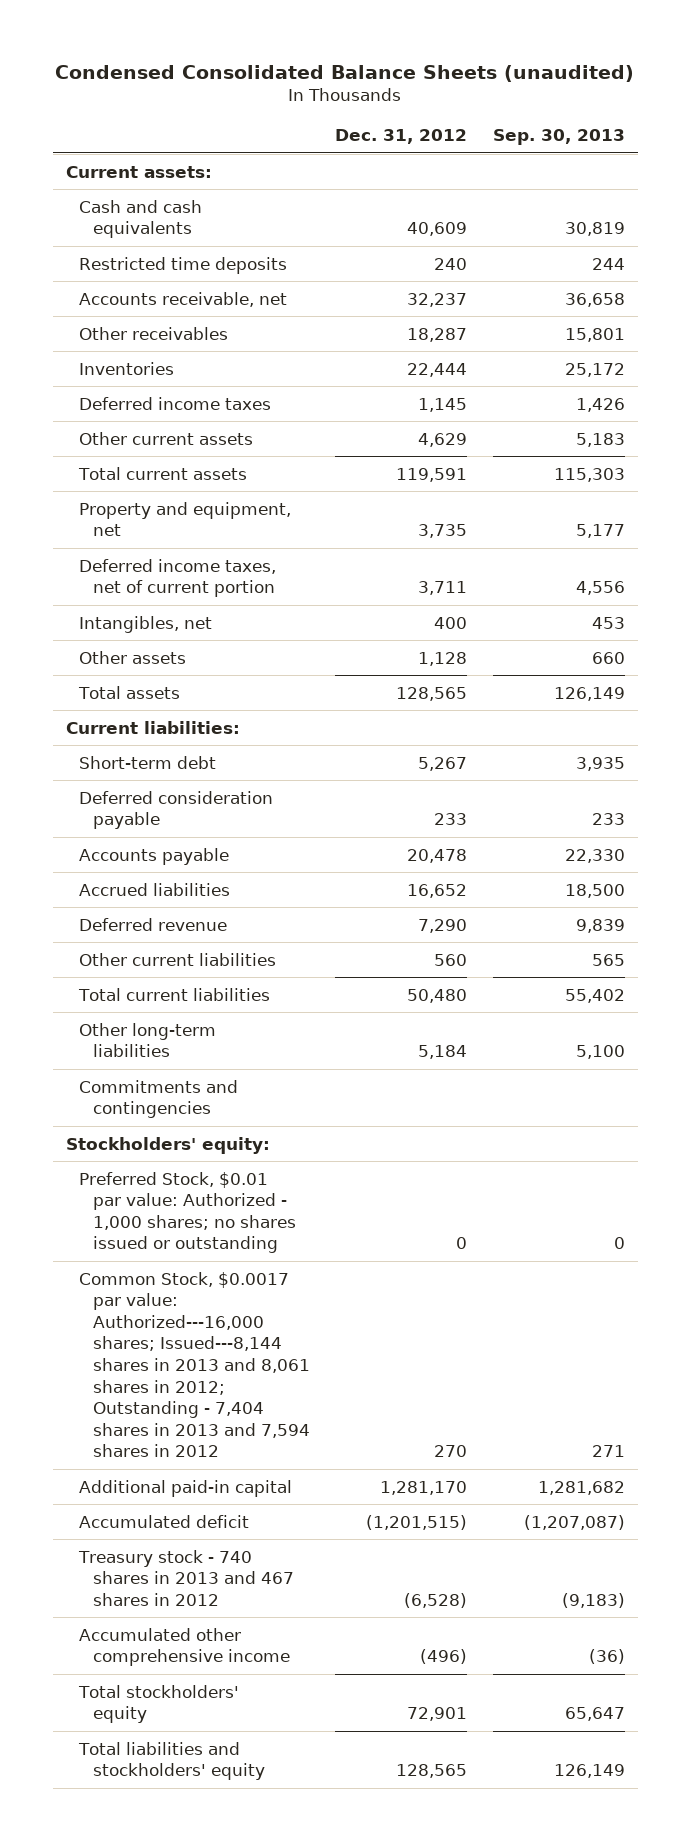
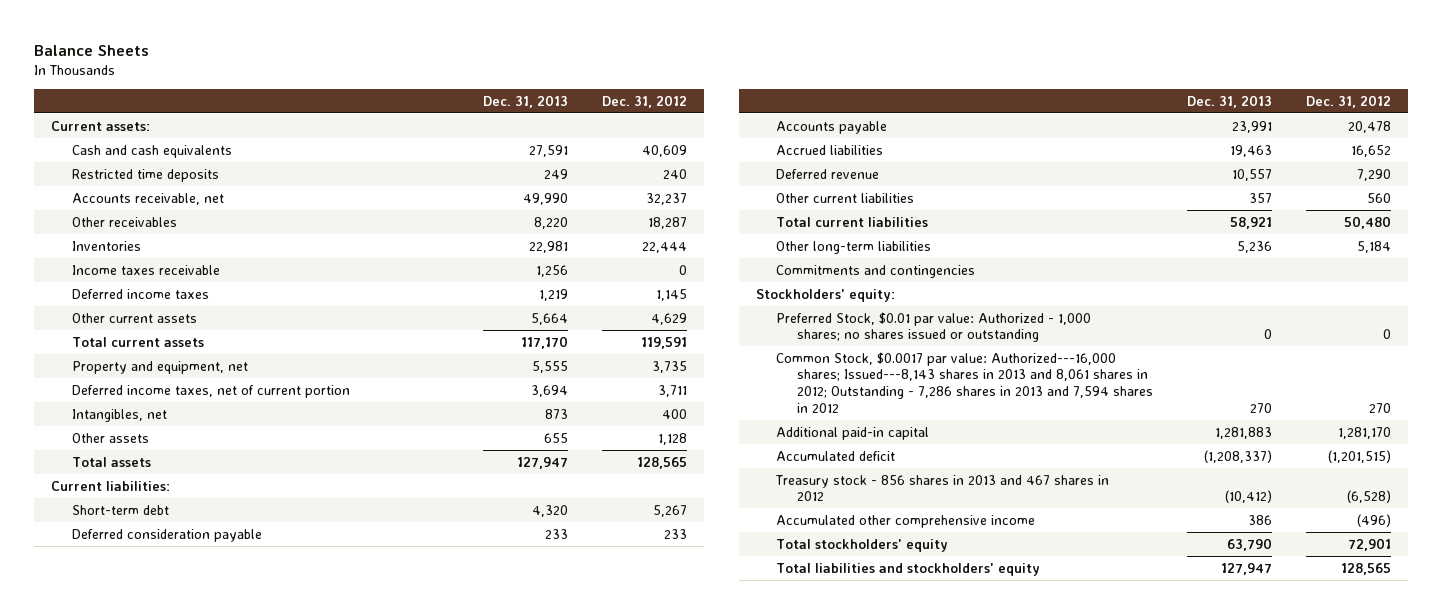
[55,64,635,82] Condensed Consolidated Balance Sheets (unaudited) -> [34,45,150,57] Balance Sheets
[492,129,625,146] Sep. 30, 2013 -> none
none -> [482,94,568,108] Dec. 31, 2013
none -> [71,264,220,275] Income taxes receivable
[79,1271,310,1458] Common Stock, $0.0017 par value: Authorized---16,000 shares; Issued---8,144 shares in 2013 and 8,061 shares in 2012; Outstanding - 7,404 shares in 2013 and 7,594 shares in 2012 -> [776,351,1153,413] Common Stock, $0.0017 par value: Authorized---16,000 shares; Issued---8,143 shares in 2013 and 8,061 shares in 2012; Outstanding - 7,286 shares in 2013 and 7,594 shares in 2012
[78,1549,294,1606] Treasury stock - 740 shares in 2013 and 467 shares in 2012 -> [775,474,1110,502] Treasury stock - 856 shares in 2013 and 467 shares in 2012

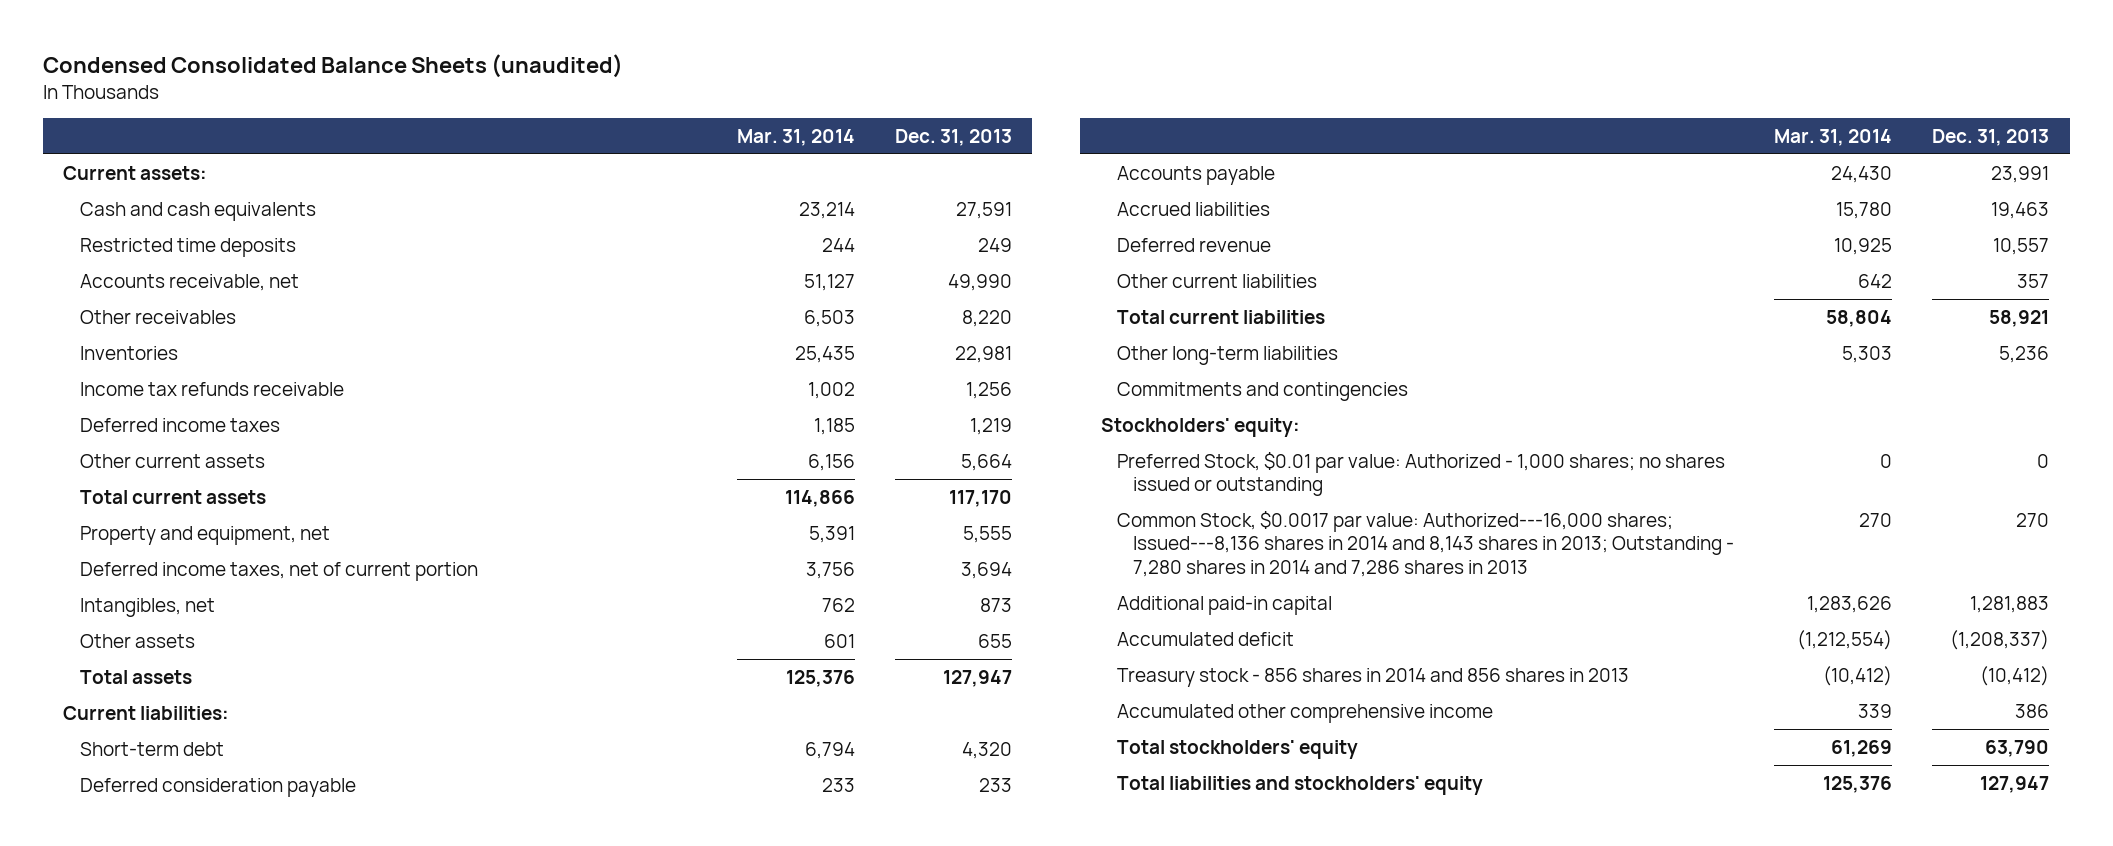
[34,45,150,57] Balance Sheets -> [43,54,624,79] Condensed Consolidated Balance Sheets (unaudited)
[601,94,687,108] Dec. 31, 2012 -> none
none -> [736,128,855,146] Mar. 31, 2014
[71,264,220,275] Income taxes receivable -> [79,381,344,396] Income tax refunds receivable
[776,351,1153,413] Common Stock, $0.0017 par value: Authorized---16,000 shares; Issued---8,143 shares in 2013 and 8,061 shares in 2012; Outstanding - 7,286 shares in 2013 and 7,594 shares in 2012 -> [1116,510,1734,578] Common Stock, $0.0017 par value: Authorized---16,000 shares; Issued---8,136 shares in 2014 and 8,143 shares in 2013; Outstanding - 7,280 shares in 2014 and 7,286 shares in 2013
[775,474,1110,502] Treasury stock - 856 shares in 2013 and 467 shares in 2012 -> [1116,667,1629,687] Treasury stock - 856 shares in 2014 and 856 shares in 2013

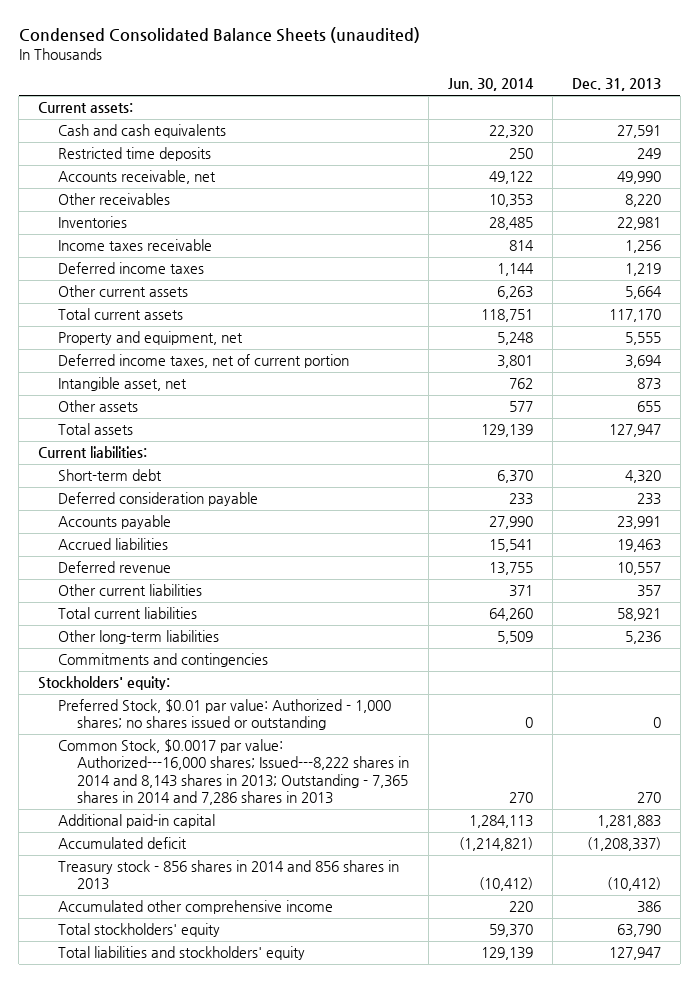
[736,128,855,146] Mar. 31, 2014 -> none
none -> [447,78,534,92] Jun. 30, 2014
[79,381,344,396] Income tax refunds receivable -> [57,239,212,252] Income taxes receivable
[79,597,215,617] Intangibles, net -> [57,377,187,392] Intangible asset, net
[1116,510,1734,578] Common Stock, $0.0017 par value: Authorized---16,000 shares; Issued---8,136 shares in 2014 and 8,143 shares in 2013; Outstanding - 7,280 shares in 2014 and 7,286 shares in 2013 -> [57,739,409,806] Common Stock, $0.0017 par value: Authorized---16,000 shares; Issued---8,222 shares in 2014 and 8,143 shares in 2013; Outstanding - 7,365 shares in 2014 and 7,286 shares in 2013

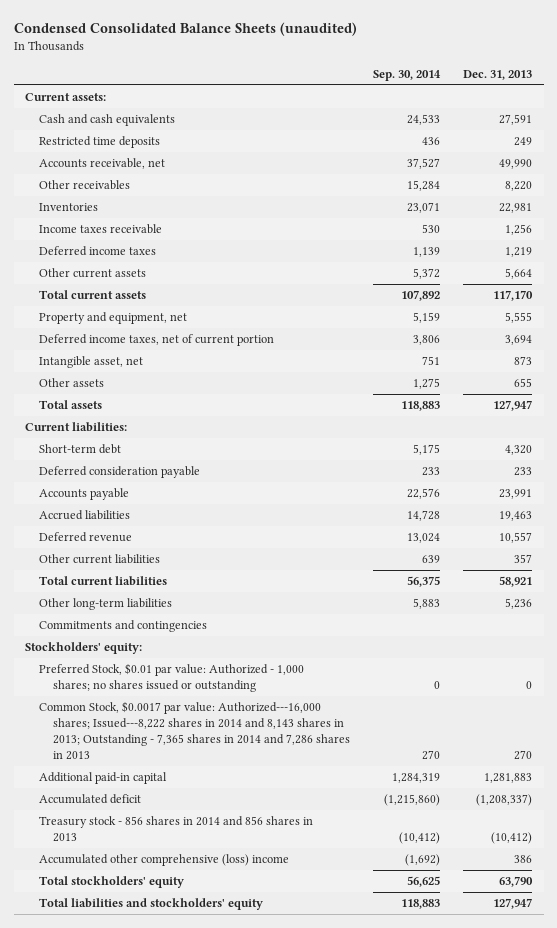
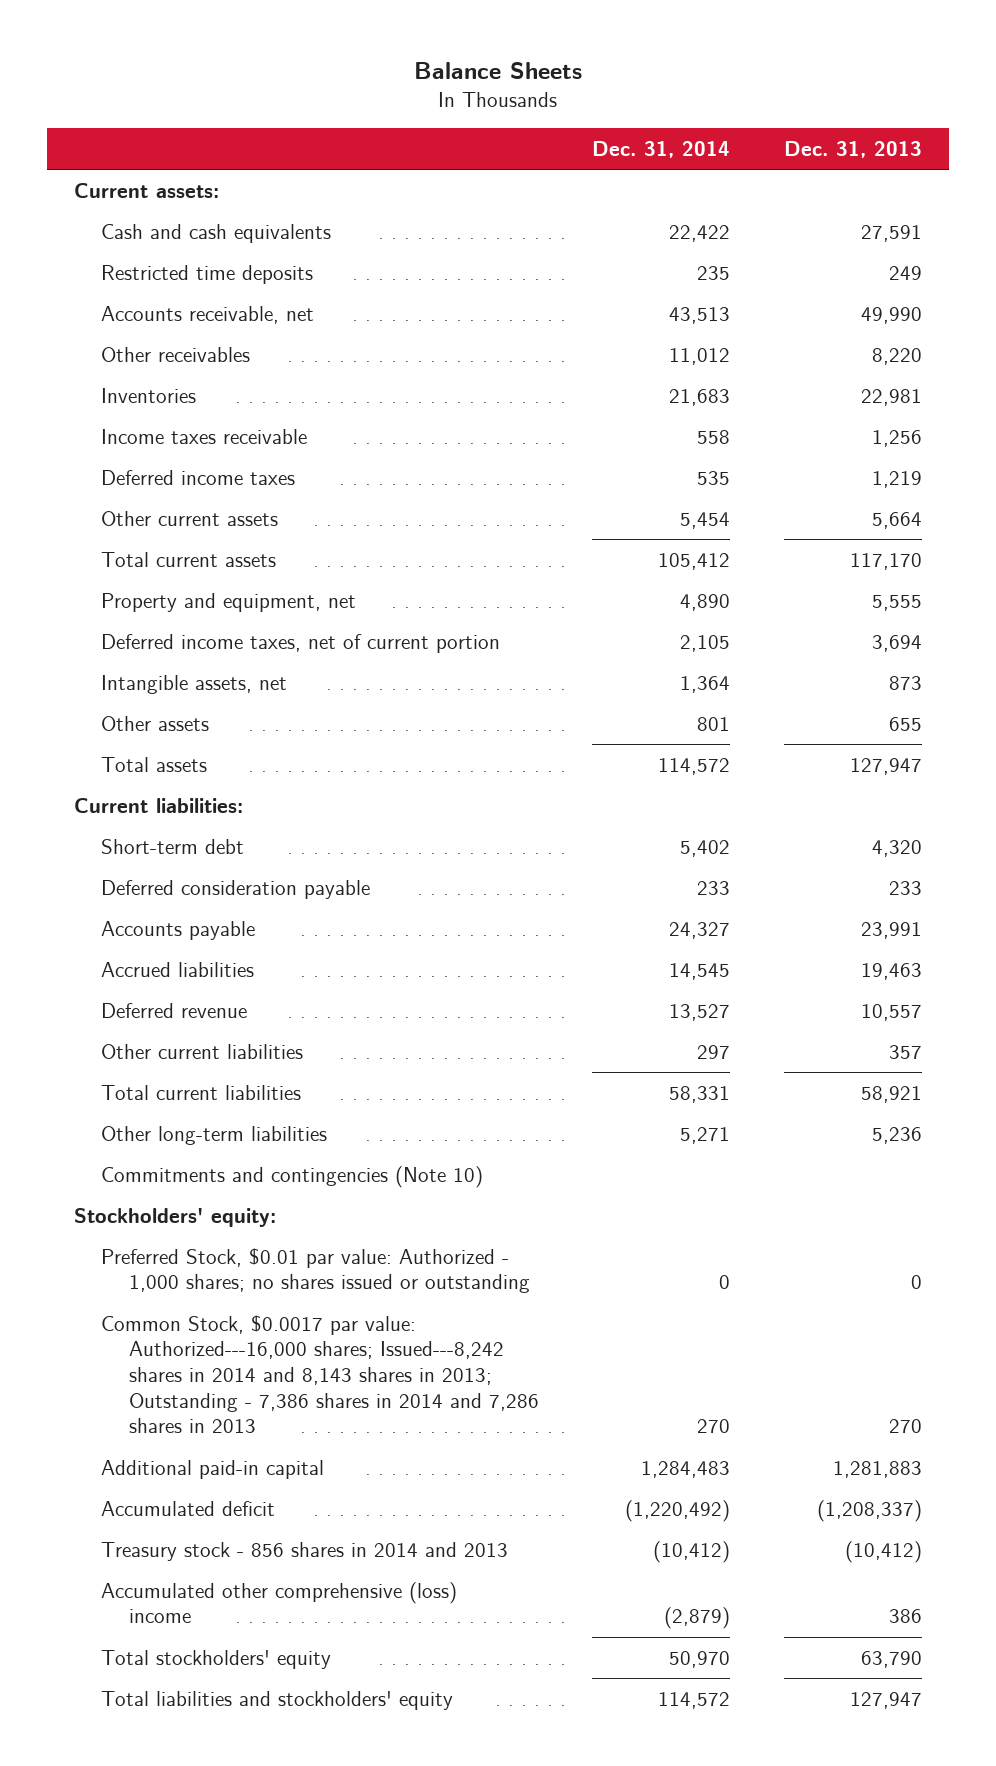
[13,21,357,36] Condensed Consolidated Balance Sheets (unaudited) -> [414,62,583,80] Balance Sheets
[373,69,442,81] Sep. 30, 2014 -> none
none -> [592,140,731,158] Dec. 31, 2014
[39,356,144,369] Intangible asset, net -> [101,674,288,694] Intangible assets, net
[39,620,208,633] Commitments and contingencies -> [101,1165,484,1188] Commitments and contingencies (Note 10)
[39,701,351,761] Common Stock, $0.0017 par value: Authorized---16,000 shares; Issued---8,222 shares in 2014 and 8,143 shares in 2013; Outstanding - 7,365 shares in 2014 and 7,286 shares in 2013 -> [101,1314,539,1434] Common Stock, $0.0017 par value: Authorized---16,000 shares; Issued---8,242 shares in 2014 and 8,143 shares in 2013; Outstanding - 7,386 shares in 2014 and 7,286 shares in 2013
[39,816,314,843] Treasury stock - 856 shares in 2014 and 856 shares in 2013 -> [101,1541,509,1561] Treasury stock - 856 shares in 2014 and 2013

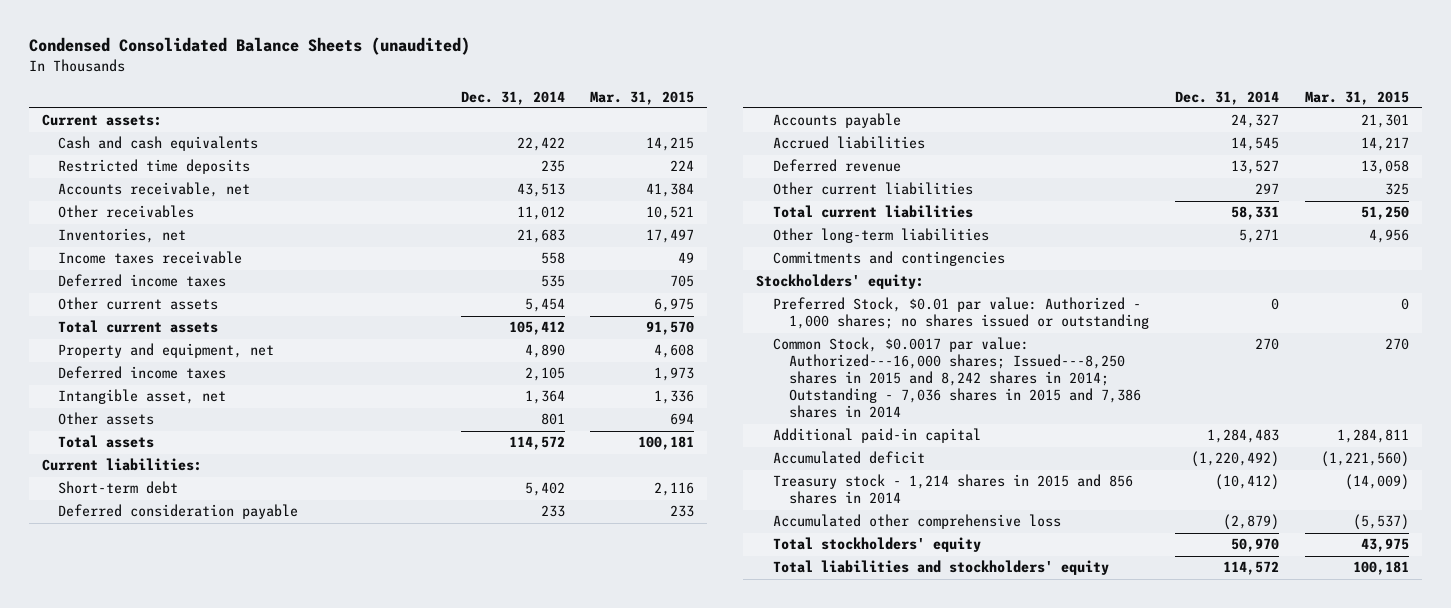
[414,62,583,80] Balance Sheets -> [29,37,471,56] Condensed Consolidated Balance Sheets (unaudited)
[784,140,923,158] Dec. 31, 2013 -> none
none -> [590,90,695,105] Mar. 31, 2015
[101,387,197,403] Inventories -> [58,228,187,244] Inventories, net
[101,633,501,653] Deferred income taxes, net of current portion -> [58,366,227,380] Deferred income taxes
[101,674,288,694] Intangible assets, net -> [58,389,227,405] Intangible asset, net
[101,1165,484,1188] Commitments and contingencies (Note 10) -> [772,251,1005,267] Commitments and contingencies
[101,1314,539,1434] Common Stock, $0.0017 par value: Authorized---16,000 shares; Issued---8,242 shares in 2014 and 8,143 shares in 2013; Outstanding - 7,386 shares in 2014 and 7,286 shares in 2013 -> [772,337,1142,419] Common Stock, $0.0017 par value: Authorized---16,000 shares; Issued---8,250 shares in 2015 and 8,242 shares in 2014; Outstanding - 7,036 shares in 2015 and 7,386 shares in 2014
[101,1541,509,1561] Treasury stock - 856 shares in 2014 and 2013 -> [772,474,1133,505] Treasury stock - 1,214 shares in 2015 and 856 shares in 2014
[101,1581,458,1624] Accumulated other comprehensive (loss) income -> [772,514,1061,530] Accumulated other comprehensive loss

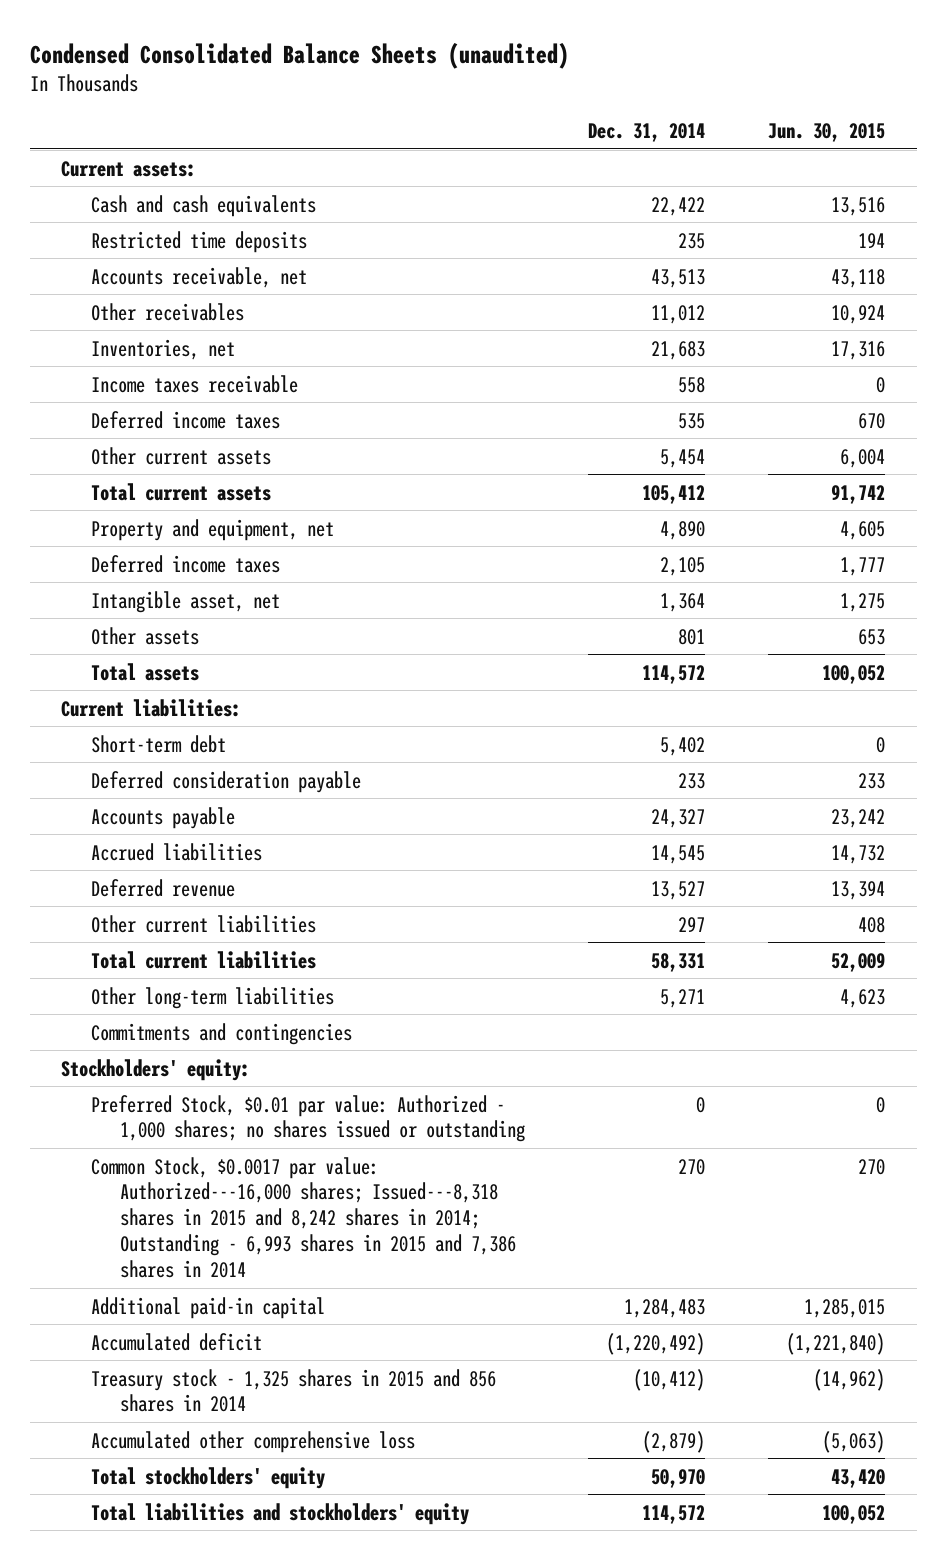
[590,90,695,105] Mar. 31, 2015 -> none
none -> [768,122,886,142] Jun. 30, 2015
[772,337,1142,419] Common Stock, $0.0017 par value: Authorized---16,000 shares; Issued---8,250 shares in 2015 and 8,242 shares in 2014; Outstanding - 7,036 shares in 2015 and 7,386 shares in 2014 -> [90,1156,516,1278] Common Stock, $0.0017 par value: Authorized---16,000 shares; Issued---8,318 shares in 2015 and 8,242 shares in 2014; Outstanding - 6,993 shares in 2015 and 7,386 shares in 2014
[772,474,1133,505] Treasury stock - 1,214 shares in 2015 and 856 shares in 2014 -> [90,1368,496,1413] Treasury stock - 1,325 shares in 2015 and 856 shares in 2014

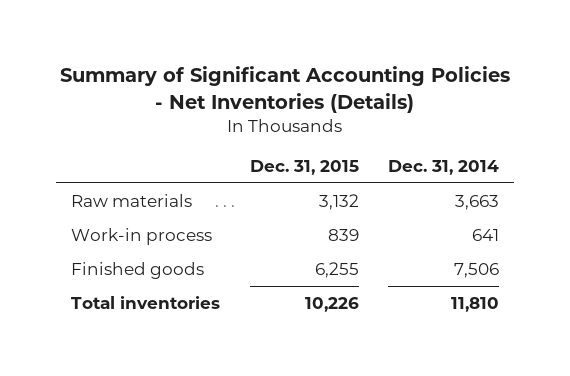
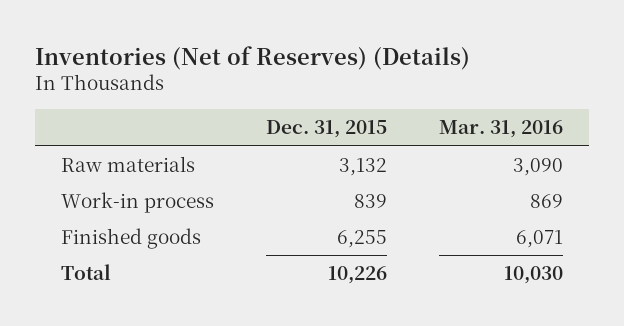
[60,66,511,113] Summary of Significant Accounting Policies - Net Inventories (Details) -> [35,45,471,70] Inventories (Net of Reserves) (Details)
[388,159,500,175] Dec. 31, 2014 -> none
none -> [438,120,563,139] Mar. 31, 2016
[70,295,220,309] Total inventories -> [60,264,111,281] Total

